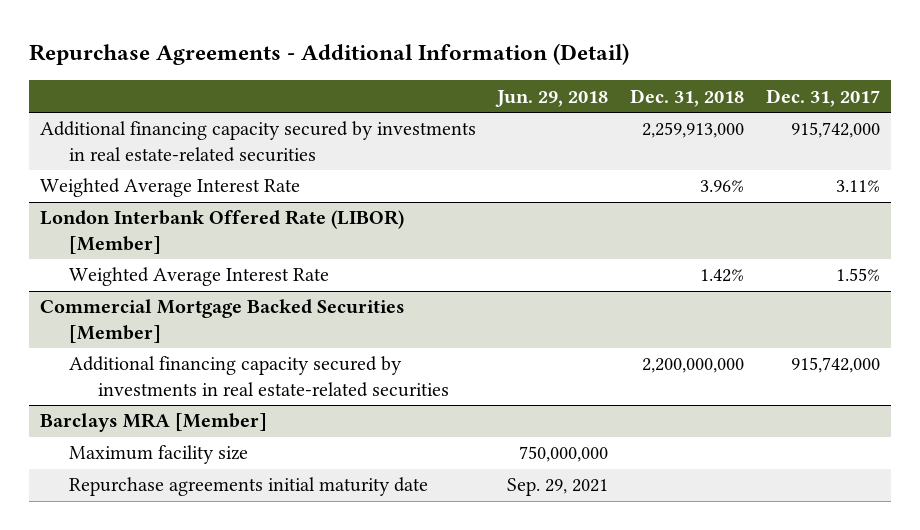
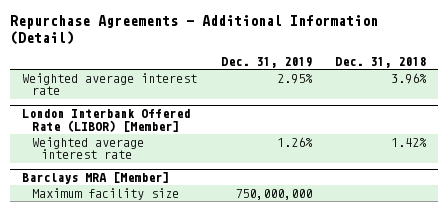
[495,89,609,107] Jun. 29, 2018 -> none
[765,88,880,107] Dec. 31, 2017 -> none
none -> [220,57,312,69] Dec. 31, 2019
[39,121,476,162] Additional financing capacity secured by investments in real estate-related securities -> none
[39,178,300,198] Weighted Average Interest Rate -> [21,72,197,96] Weighted average interest rate
[39,299,405,343] Commercial Mortgage Backed Securities [Member] -> none
[68,356,449,397] Additional financing capacity secured by investments in real estate-related securities -> none
[68,267,329,287] Weighted Average Interest Rate -> [31,136,144,160] Weighted average interest rate
[68,477,428,497] Repurchase agreements initial maturity date -> none

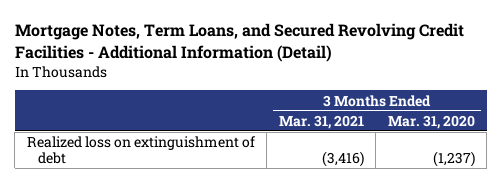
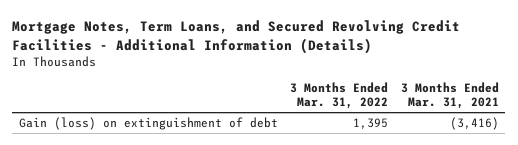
[14,23,464,62] Mortgage Notes, Term Loans, and Secured Revolving Credit Facilities - Additional Information (Detail) -> [12,20,461,54] Mortgage Notes, Term Loans, and Secured Revolving Credit Facilities - Additional Information (Details)
[387,114,475,129] Mar. 31, 2020 -> none
none -> [290,81,389,110] 3 Months Ended Mar. 31, 2022
[26,136,255,165] Realized loss on extinguishment of debt -> [18,117,278,131] Gain (loss) on extinguishment of debt

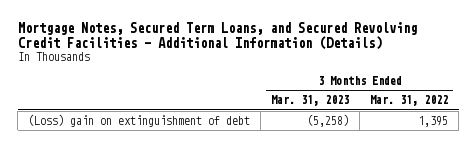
[12,20,461,54] Mortgage Notes, Term Loans, and Secured Revolving Credit Facilities - Additional Information (Details) -> [17,21,417,50] Mortgage Notes, Secured Term Loans, and Secured Revolving Credit Facilities - Additional Information (Details)
[400,81,499,110] 3 Months Ended Mar. 31, 2021 -> none
none -> [271,95,350,107] Mar. 31, 2023
[18,117,278,131] Gain (loss) on extinguishment of debt -> [28,114,251,128] (Loss) gain on extinguishment of debt

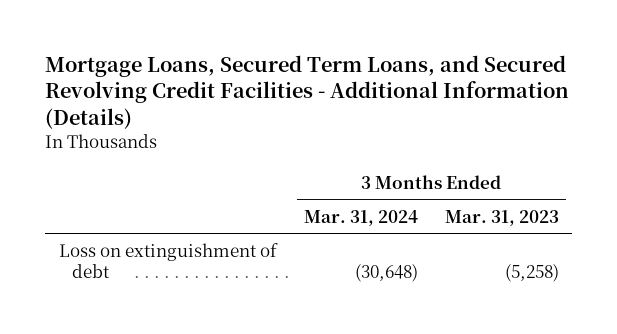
[17,21,417,50] Mortgage Notes, Secured Term Loans, and Secured Revolving Credit Facilities - Additional Information (Details) -> [45,54,570,130] Mortgage Loans, Secured Term Loans, and Secured Revolving Credit Facilities - Additional Information (Details)
[370,95,449,107] Mar. 31, 2022 -> none
none -> [303,209,418,226] Mar. 31, 2024
[28,114,251,128] (Loss) gain on extinguishment of debt -> [58,243,278,279] Loss on extinguishment of debt

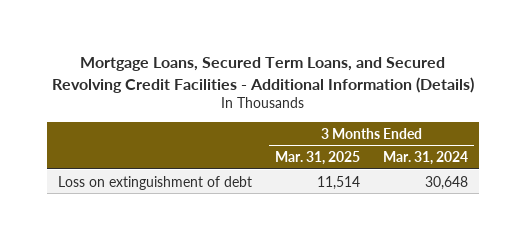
[444,209,559,226] Mar. 31, 2023 -> none
none -> [275,150,361,165] Mar. 31, 2025
[354,264,418,283] (30,648) -> [424,175,468,190] 30,648

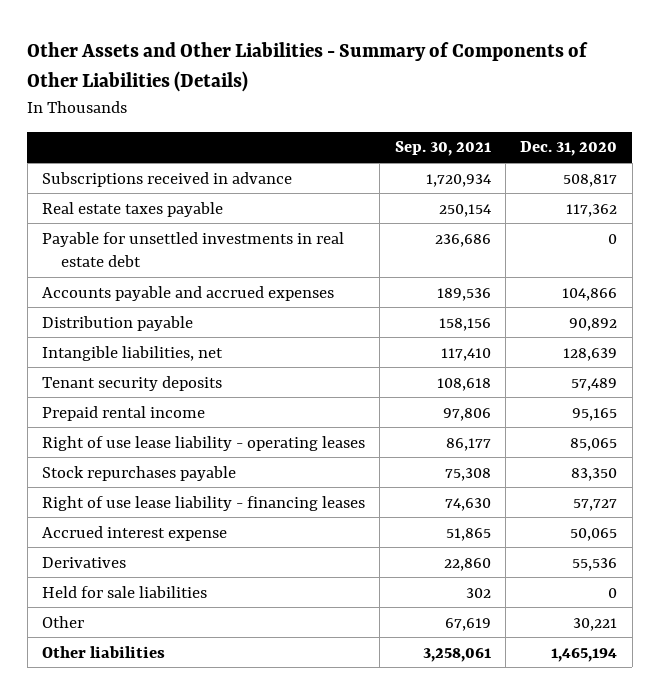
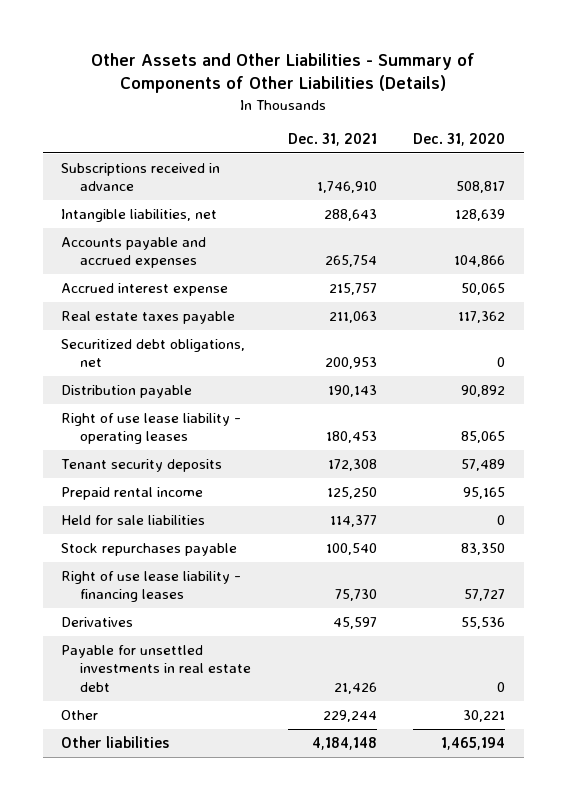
[394,141,491,157] Sep. 30, 2021 -> none
none -> [287,132,377,146] Dec. 31, 2021
[41,345,223,361] Intangible liabilities, net -> [60,209,217,223] Intangible liabilities, net
[41,525,227,541] Accrued interest expense -> [60,283,228,297] Accrued interest expense
[41,201,223,217] Real estate taxes payable -> [60,311,235,325] Real estate taxes payable
none -> [60,339,245,368] Securitized debt obligations, net
[41,435,365,451] Right of use lease liability - operating leases -> [60,413,241,445] Right of use lease liability - operating leases
[41,585,207,598] Held for sale liabilities -> [60,515,205,526] Held for sale liabilities
[41,231,344,268] Payable for unsettled investments in real estate debt -> [60,645,252,692] Payable for unsettled investments in real estate debt

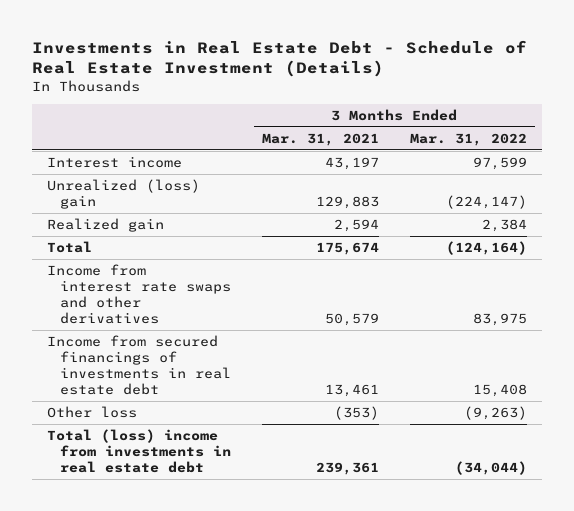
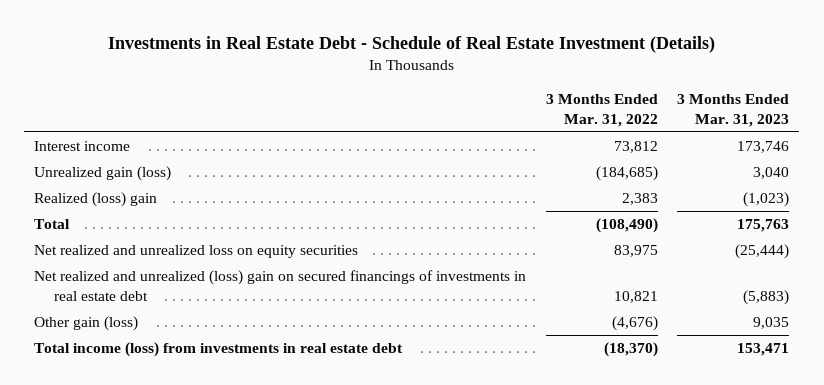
[261,133,379,147] Mar. 31, 2021 -> none
none -> [677,93,790,128] 3 Months Ended Mar. 31, 2023
[472,157,527,171] 97,599 -> [613,141,658,154] 73,812
[47,179,201,210] Unrealized (loss) gain -> [34,166,172,182] Unrealized gain (loss)
[445,195,527,210] (224,147) -> [595,166,658,182] (184,685)
[47,218,165,233] Realized gain -> [34,192,158,208] Realized (loss) gain
[481,219,527,233] 2,384 -> [621,193,658,206] 2,383
[445,241,527,256] (124,164) -> [595,218,658,234] (108,490)
[47,264,231,325] Income from interest rate swaps and other derivatives -> [34,245,359,259] Net realized and unrealized loss on equity securities
[47,335,231,396] Income from secured financings of investments in real estate debt -> [34,270,527,302] Net realized and unrealized (loss) gain on secured financings of investments in real estate debt
[472,384,527,398] 15,408 -> [613,291,658,304] 10,821
[47,406,138,419] Other loss -> [34,316,139,332] Other gain (loss)
[463,406,527,421] (9,263) -> [611,316,658,332] (4,676)
[47,429,231,474] Total (loss) income from investments in real estate debt -> [34,342,404,358] Total income (loss) from investments in real estate debt
[454,461,527,476] (34,044) -> [603,342,658,358] (18,370)

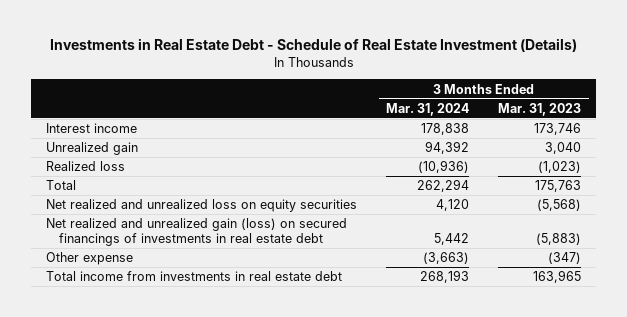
[545,93,658,128] 3 Months Ended Mar. 31, 2022 -> none
none -> [386,102,470,116] Mar. 31, 2024
[34,166,172,182] Unrealized gain (loss) -> [45,142,138,156] Unrealized gain
[34,192,158,208] Realized (loss) gain -> [45,161,125,172] Realized loss
[735,244,790,260] (25,444) -> [537,199,582,212] (5,568)
[34,270,527,302] Net realized and unrealized (loss) gain on secured financings of investments in real estate debt -> [45,218,347,246] Net realized and unrealized gain (loss) on secured financings of investments in real estate debt
[34,316,139,332] Other gain (loss) -> [45,252,133,266] Other expense
[753,317,790,330] 9,035 -> [548,252,582,265] (347)
[34,342,404,358] Total income (loss) from investments in real estate debt -> [45,271,342,282] Total income from investments in real estate debt
[737,343,790,357] 153,471 -> [533,270,582,284] 163,965

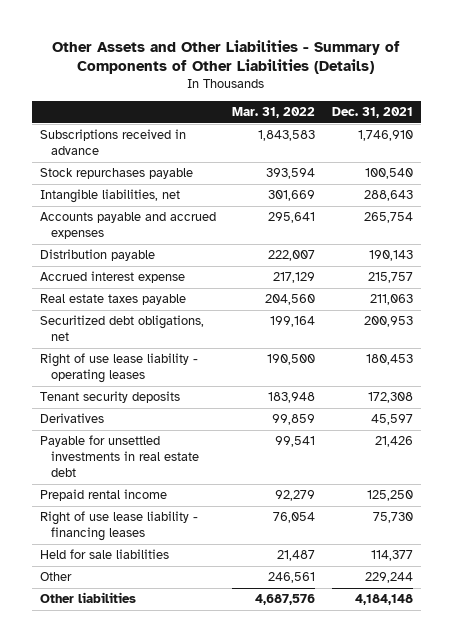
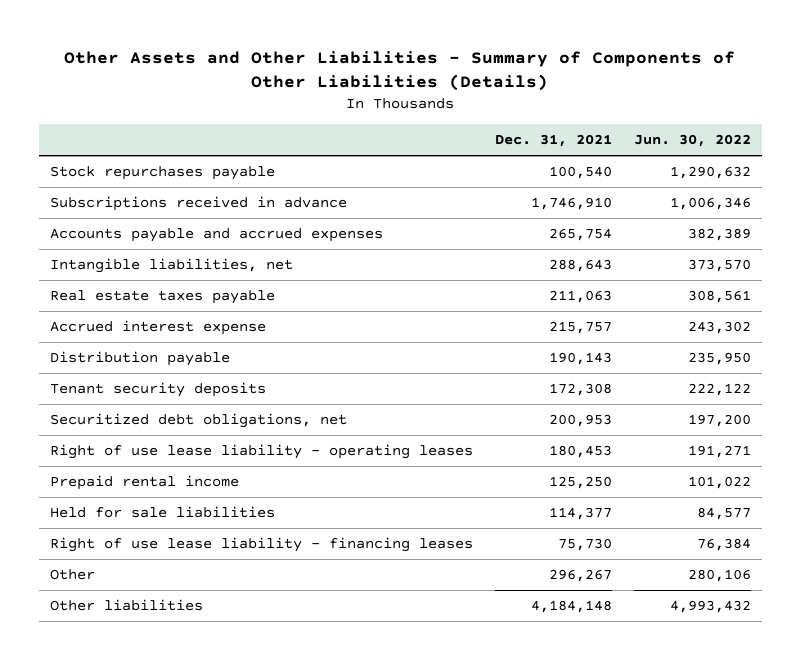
[232,107,316,119] Mar. 31, 2022 -> none
none -> [633,134,751,148] Jun. 30, 2022
[40,129,187,156] Subscriptions received in advance -> [49,196,347,212] Subscriptions received in advance
[40,189,181,204] Intangible liabilities, net -> [49,258,293,274] Intangible liabilities, net
[40,271,186,284] Accrued interest expense -> [49,320,266,336] Accrued interest expense
[40,249,156,262] Distribution payable -> [49,351,230,367] Distribution payable
[40,391,181,404] Tenant security deposits -> [49,382,266,398] Tenant security deposits
[40,413,105,424] Derivatives -> none
[40,435,200,477] Payable for unsettled investments in real estate debt -> none
[40,511,199,542] Right of use lease liability - financing leases -> [49,537,473,553] Right of use lease liability - financing leases
[364,572,413,584] 229,244 -> [548,569,612,583] 296,267

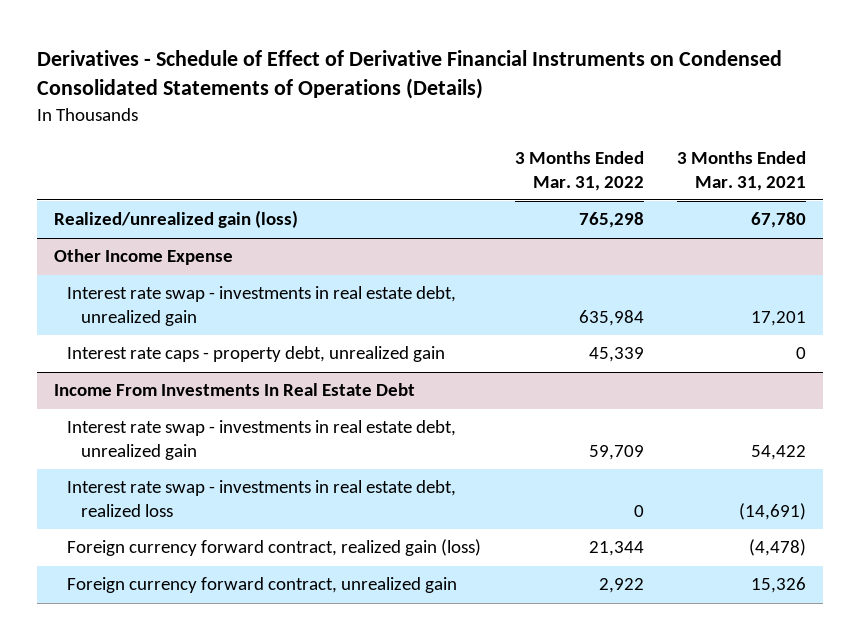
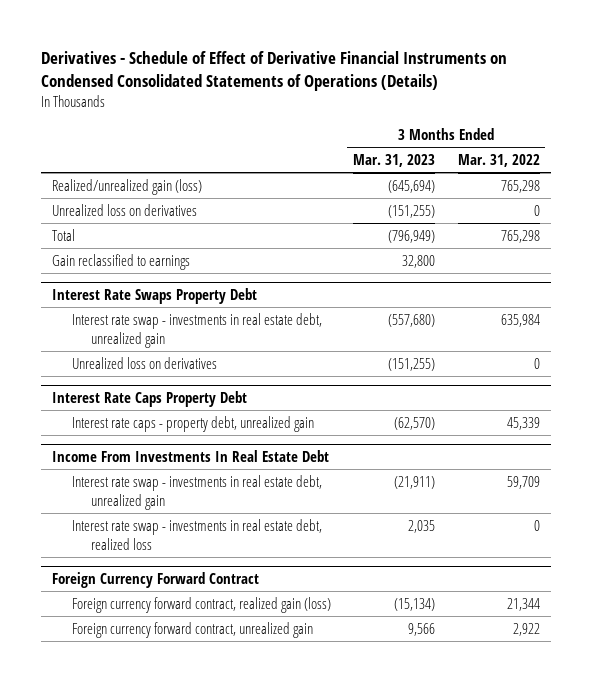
[677,150,807,191] 3 Months Ended Mar. 31, 2021 -> none
none -> [353,153,436,167] Mar. 31, 2023
[53,249,233,266] Other Income Expense -> none
none -> [52,203,198,216] Unrealized loss on derivatives
none -> [52,228,76,241] Total
none -> [52,253,191,270] Gain reclassified to earnings
none -> [52,288,258,305] Interest Rate Swaps Property Debt
none -> [71,356,217,369] Unrealized loss on derivatives
none -> [52,391,248,408] Interest Rate Caps Property Debt
none -> [52,572,260,589] Foreign Currency Forward Contract

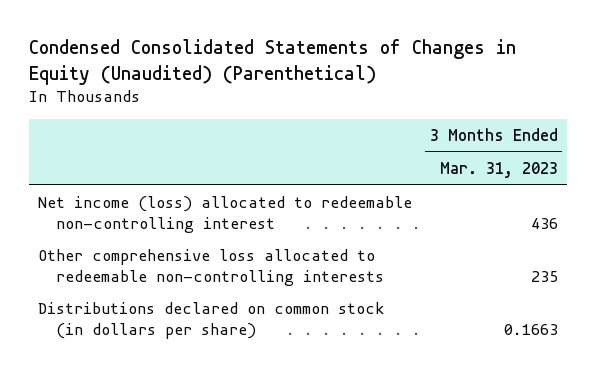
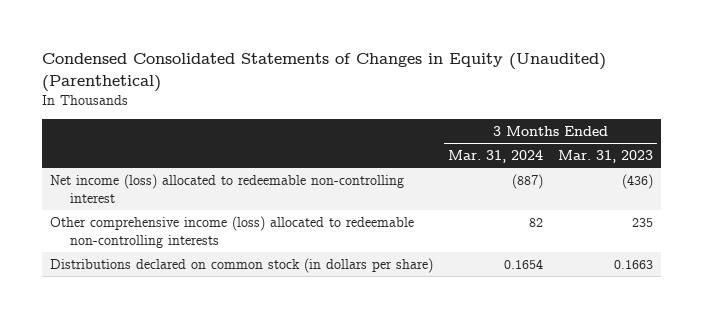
none -> [447,150,543,164] Mar. 31, 2024
[530,217,558,229] 436 -> [622,173,654,189] (436)
[37,249,384,286] Other comprehensive loss allocated to redeemable non-controlling interests -> [49,215,414,248] Other comprehensive income (loss) allocated to redeemable non-controlling interests

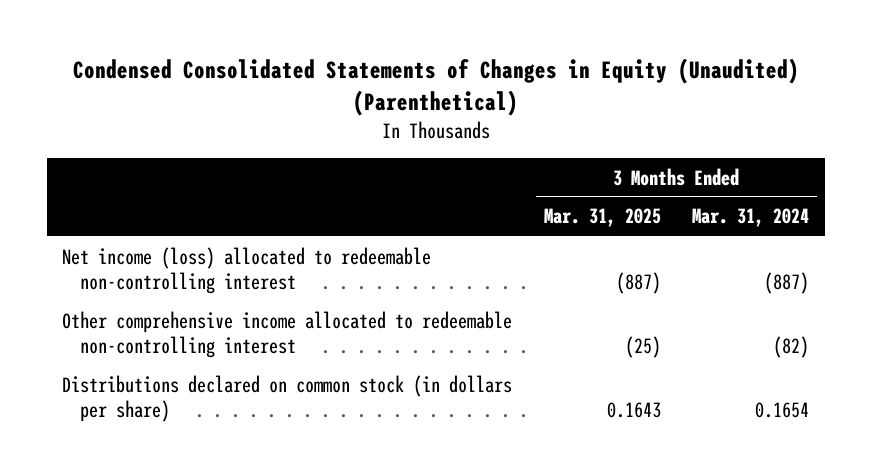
[558,150,654,164] Mar. 31, 2023 -> none
none -> [543,208,661,228] Mar. 31, 2025
[49,215,414,248] Other comprehensive income (loss) allocated to redeemable non-controlling interests -> [62,310,513,358] Other comprehensive income allocated to redeemable non-controlling interest
[528,217,543,227] 82 -> [772,335,809,358] (82)

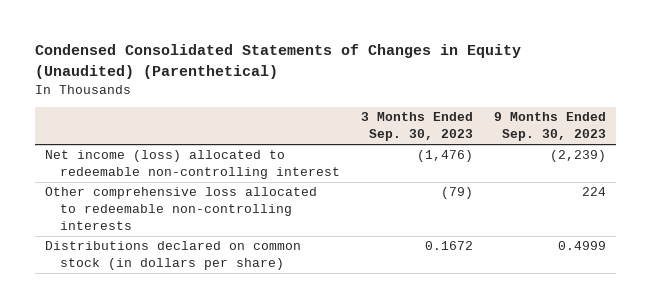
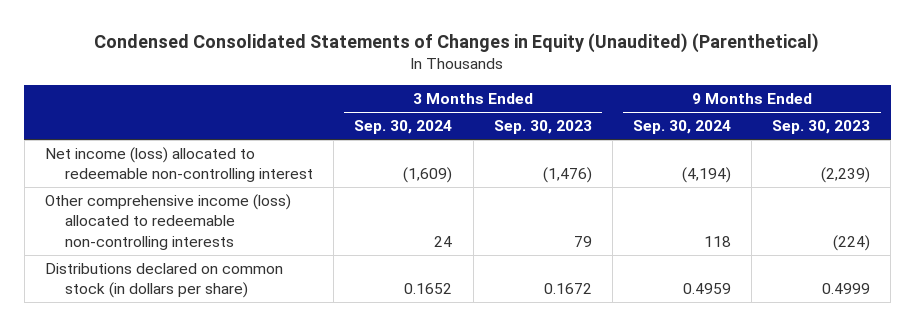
none -> [354,120,453,135] Sep. 30, 2024
none -> [632,120,731,135] Sep. 30, 2024
[45,187,318,231] Other comprehensive loss allocated to redeemable non-controlling interests -> [44,194,291,250] Other comprehensive income (loss) allocated to redeemable non-controlling interests
[440,187,473,200] (79) -> [573,235,592,247] 79
[581,187,606,197] 224 -> [833,234,871,251] (224)

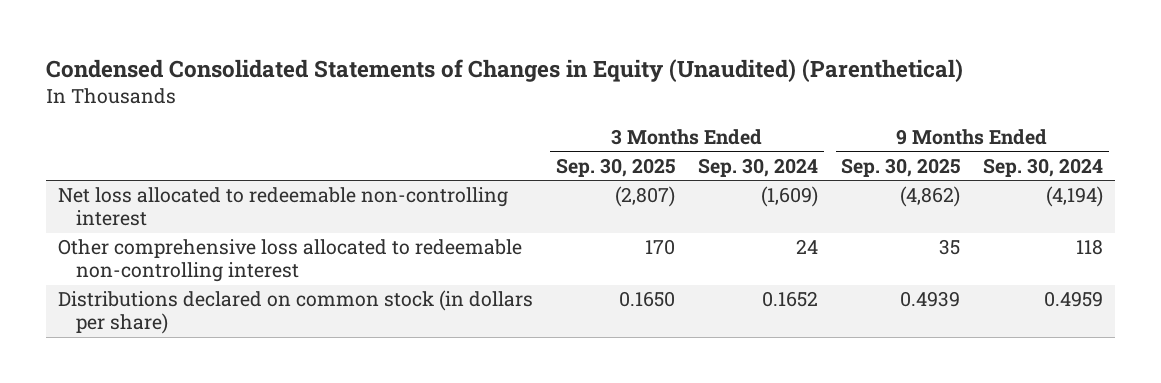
[493,120,592,135] Sep. 30, 2023 -> none
[772,120,871,135] Sep. 30, 2023 -> none
none -> [556,157,676,177] Sep. 30, 2025
none -> [841,157,961,177] Sep. 30, 2025
[44,147,314,183] Net income (loss) allocated to redeemable non-controlling interest -> [57,187,508,227] Net loss allocated to redeemable non-controlling interest
[44,194,291,250] Other comprehensive income (loss) allocated to redeemable non-controlling interests -> [57,239,522,283] Other comprehensive loss allocated to redeemable non-controlling interest

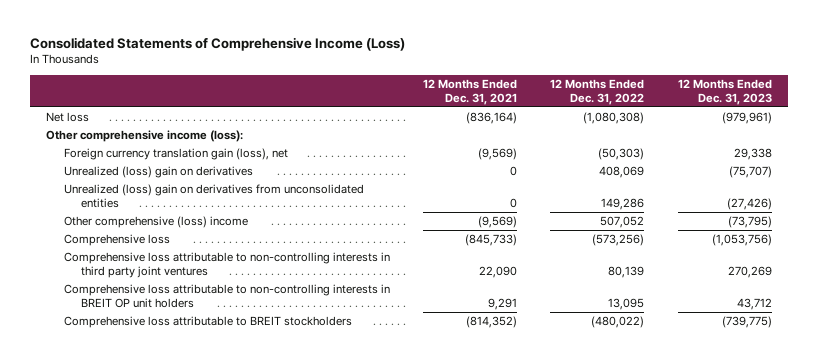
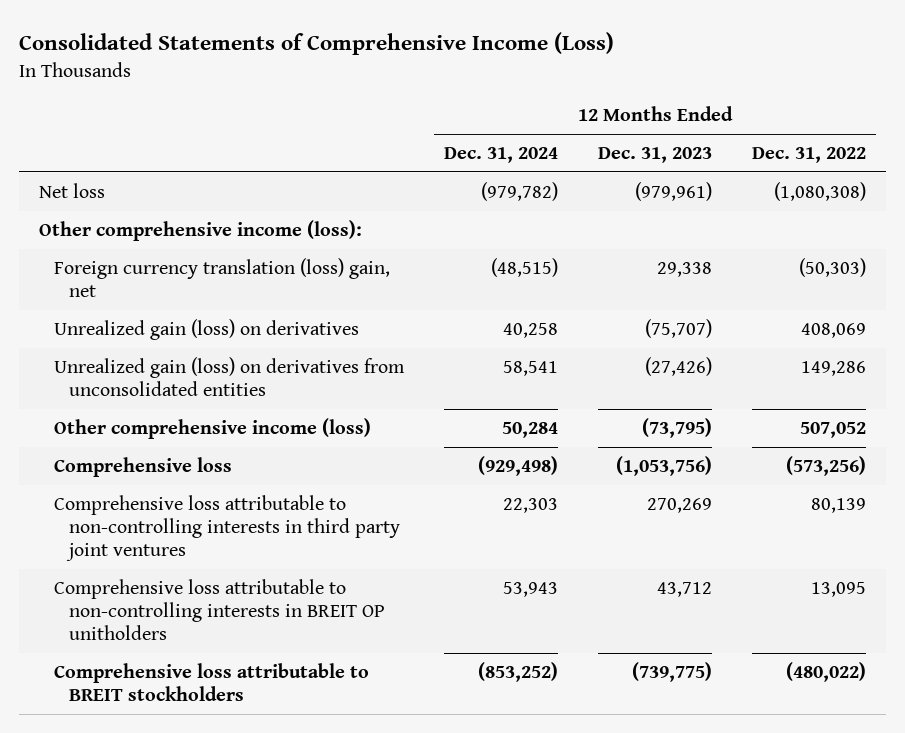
[423,78,518,106] 12 Months Ended Dec. 31, 2021 -> none
none -> [443,147,558,164] Dec. 31, 2024
[63,147,288,160] Foreign currency translation gain (loss), net -> [53,257,390,298] Foreign currency translation (loss) gain, net
[63,165,253,178] Unrealized (loss) gain on derivatives -> [53,318,359,340] Unrealized gain (loss) on derivatives
[63,183,364,209] Unrealized (loss) gain on derivatives from unconsolidated entities -> [53,356,405,397] Unrealized gain (loss) on derivatives from unconsolidated entities
[63,215,248,228] Other comprehensive (loss) income -> [53,417,371,439] Other comprehensive income (loss)
[63,283,390,309] Comprehensive loss attributable to non-controlling interests in BREIT OP unit holders -> [53,578,385,641] Comprehensive loss attributable to non-controlling interests in BREIT OP unitholders

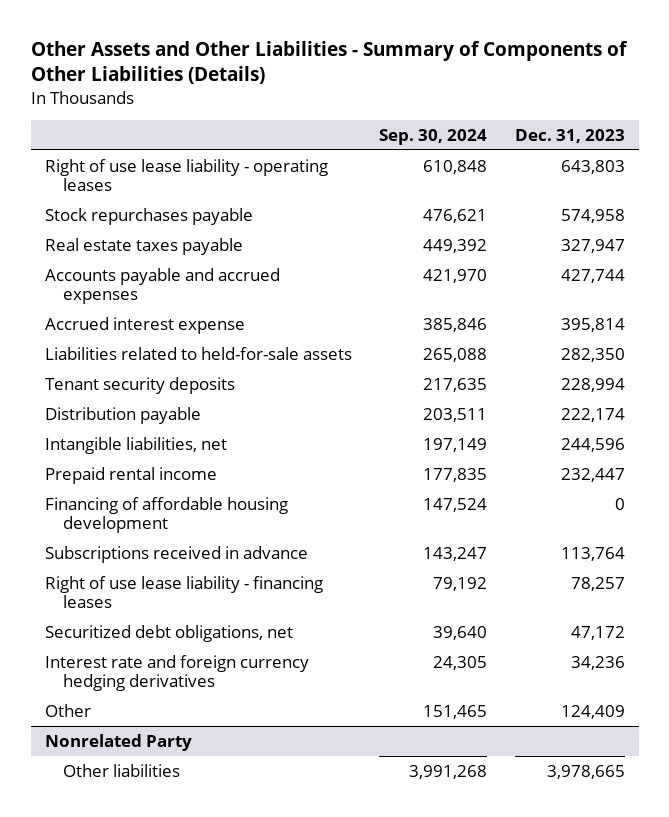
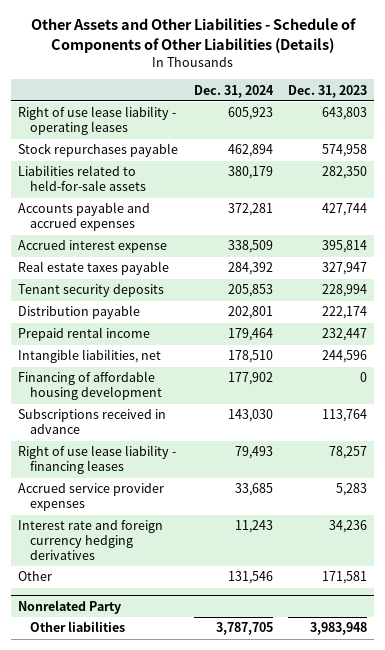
[30,41,628,85] Other Assets and Other Liabilities - Summary of Components of Other Liabilities (Details) -> [30,18,356,53] Other Assets and Other Liabilities - Schedule of Components of Other Liabilities (Details)
[379,128,488,145] Sep. 30, 2024 -> none
none -> [193,84,274,98] Dec. 31, 2024
[44,346,352,360] Liabilities related to held-for-sale assets -> [18,165,147,192] Liabilities related to held-for-sale assets
[44,237,243,255] Real estate taxes payable -> [18,261,170,276] Real estate taxes payable
[44,436,227,454] Intangible liabilities, net -> [18,349,162,364] Intangible liabilities, net
[44,624,293,642] Securitized debt obligations, net -> none
none -> [18,483,165,512] Accrued service provider expenses
[560,704,625,719] 124,409 -> [321,571,367,585] 171,581
[546,764,625,779] 3,978,665 -> [309,622,367,636] 3,983,948

